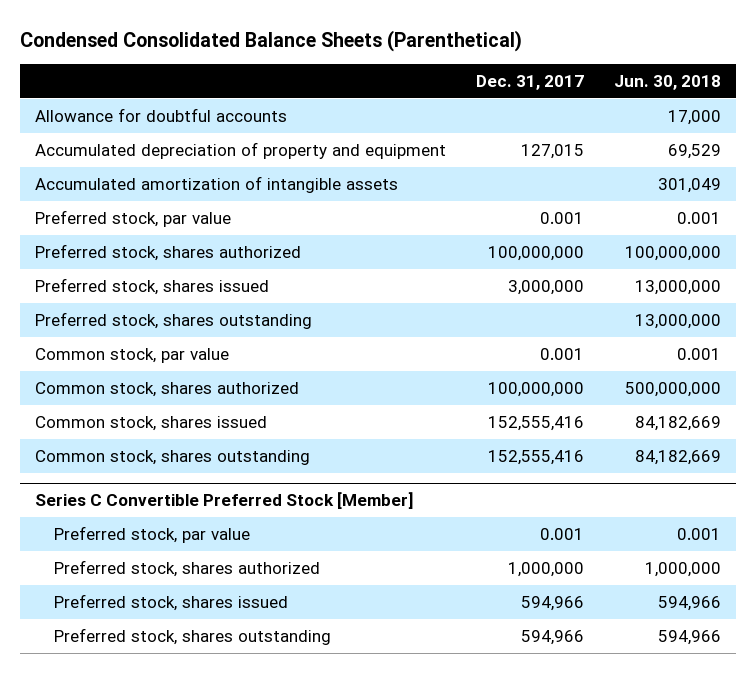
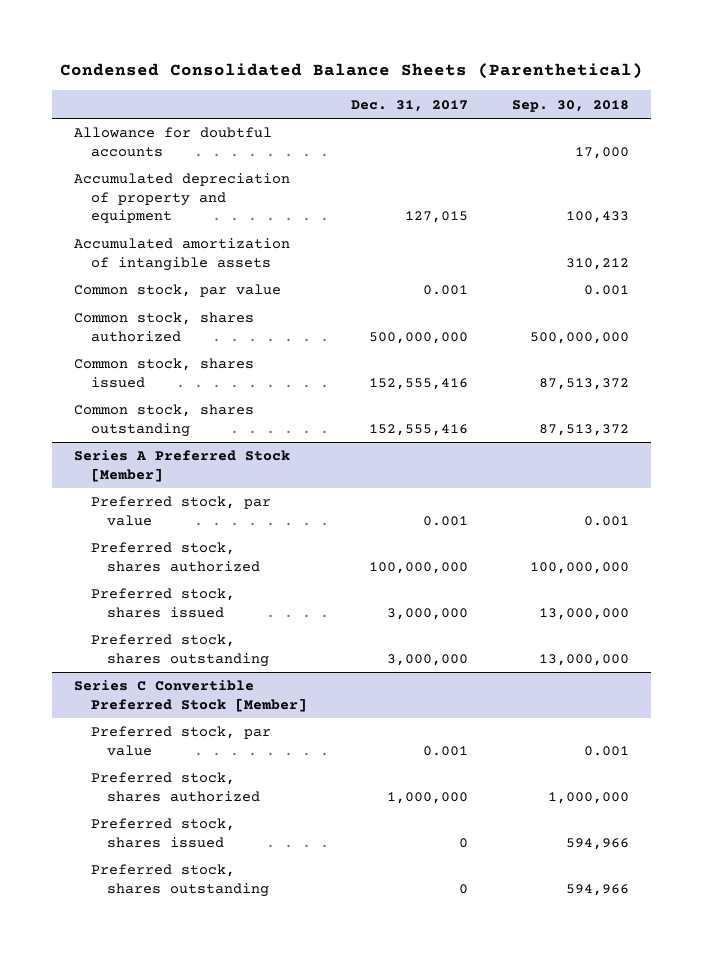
[613,74,721,90] Jun. 30, 2018 -> none
none -> [512,99,630,112] Sep. 30, 2018
[35,209,232,227] Preferred stock, par value -> none
[35,243,302,261] Preferred stock, shares authorized -> none
[35,277,270,295] Preferred stock, shares issued -> none
[35,311,313,329] Preferred stock, shares outstanding -> none
[488,381,585,397] 100,000,000 -> [368,331,468,344] 500,000,000
none -> [73,450,290,482] Series A Preferred Stock [Member]
none -> [90,496,271,526] Preferred stock, par value
none -> [90,542,261,572] Preferred stock, shares authorized
none -> [90,588,235,618] Preferred stock, shares issued
none -> [90,634,270,667] Preferred stock, shares outstanding
[521,595,585,611] 594,966 -> [458,837,468,848] 0
[521,629,585,645] 594,966 -> [458,883,468,894] 0

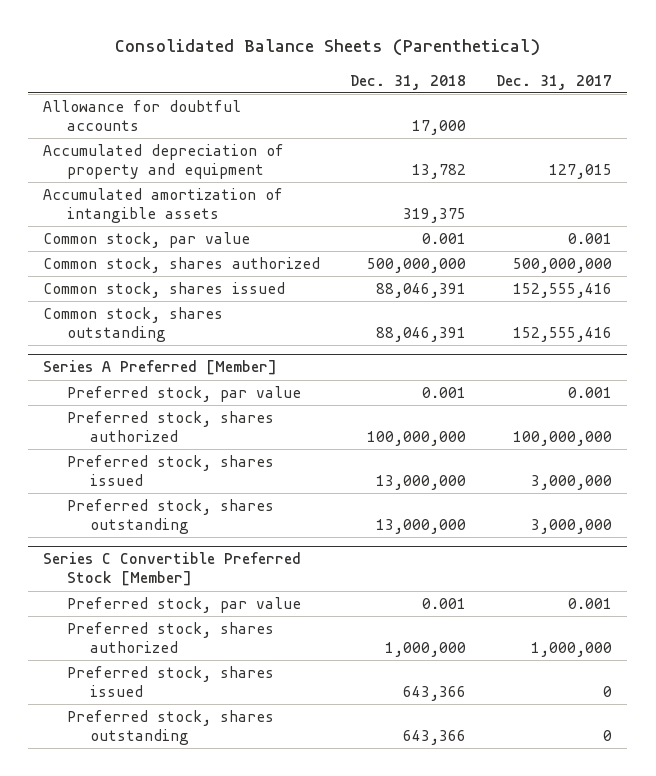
[59,63,643,80] Condensed Consolidated Balance Sheets (Parenthetical) -> [114,39,540,57] Consolidated Balance Sheets (Parenthetical)
[512,99,630,112] Sep. 30, 2018 -> none
none -> [350,74,467,90] Dec. 31, 2018
[73,450,290,482] Series A Preferred Stock [Member] -> [43,360,278,376] Series A Preferred [Member]

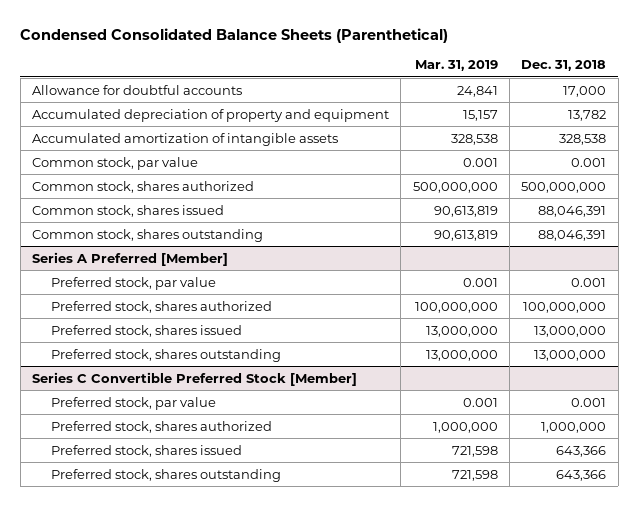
[114,39,540,57] Consolidated Balance Sheets (Parenthetical) -> [20,27,449,43] Condensed Consolidated Balance Sheets (Parenthetical)
[496,74,613,90] Dec. 31, 2017 -> none
none -> [414,60,498,72] Mar. 31, 2019
[403,207,467,223] 319,375 -> [559,133,607,145] 328,538

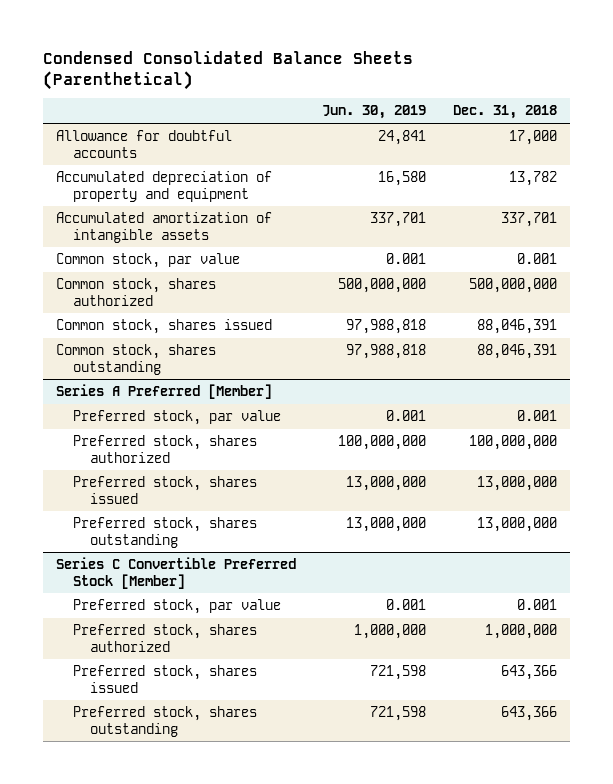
[414,60,498,72] Mar. 31, 2019 -> none
none -> [322,105,427,120] Jun. 30, 2019
[559,133,607,145] 328,538 -> [500,212,557,228] 337,701

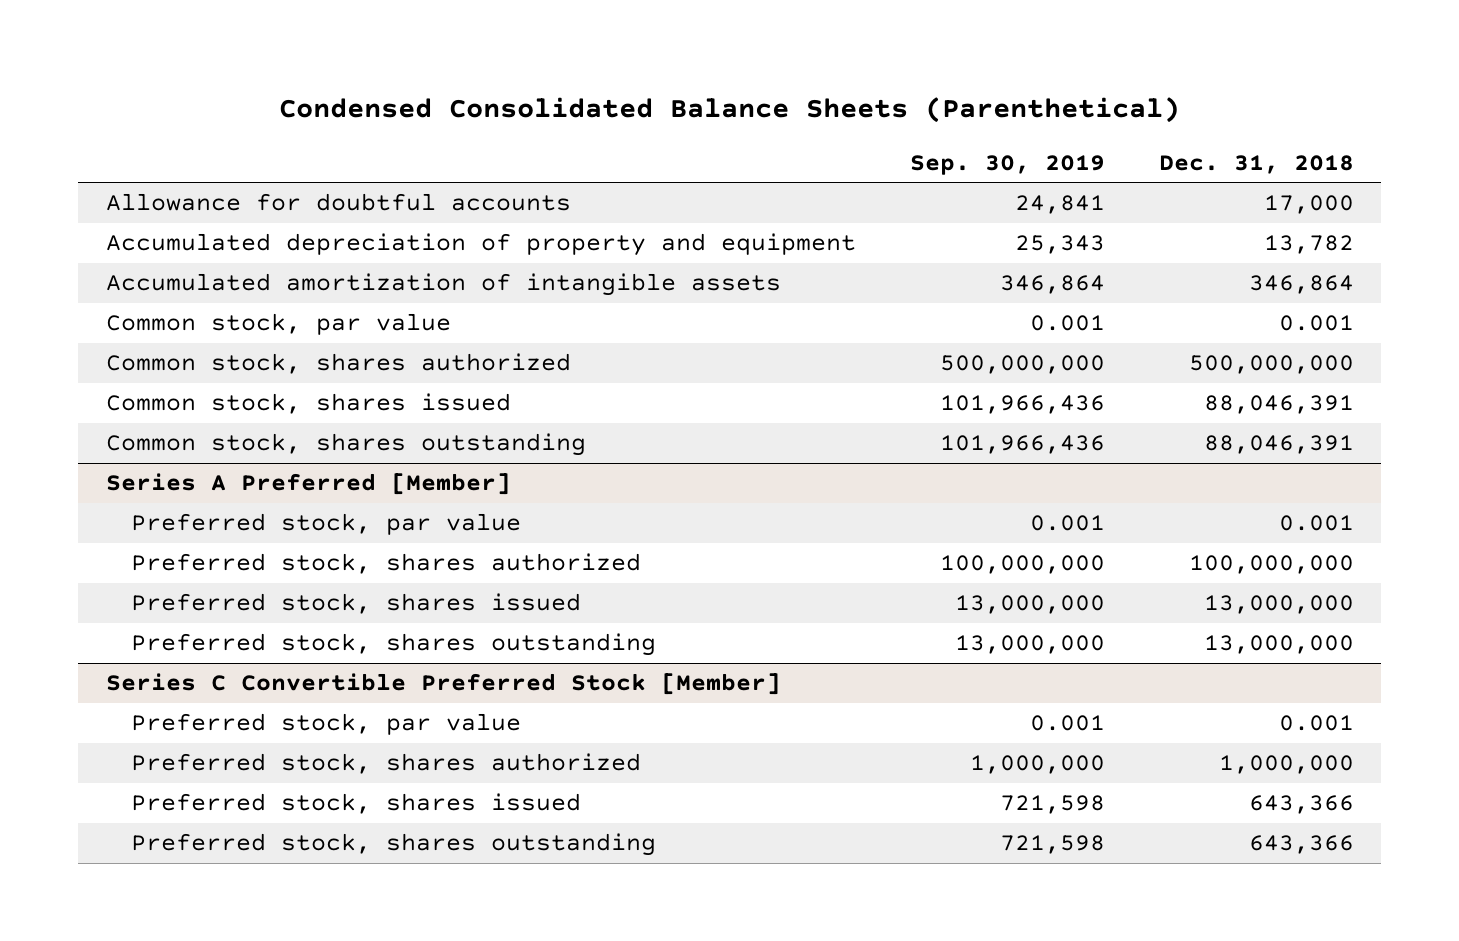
[322,105,427,120] Jun. 30, 2019 -> none
none -> [909,154,1105,175] Sep. 30, 2019
[500,212,557,228] 337,701 -> [1248,275,1354,295] 346,864

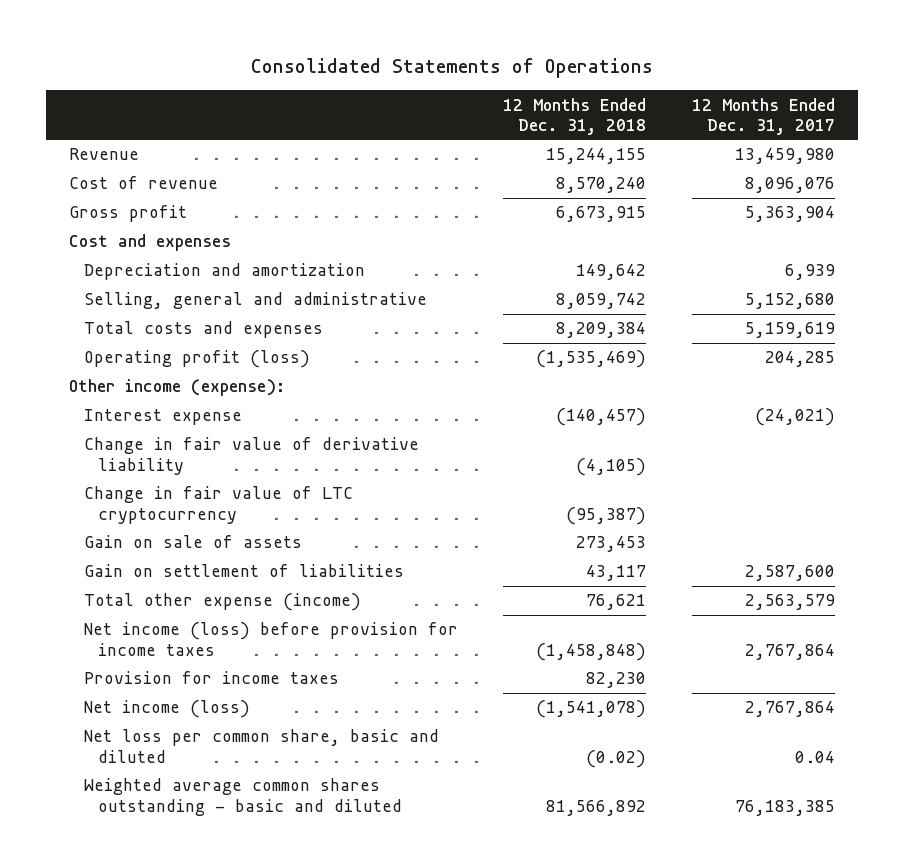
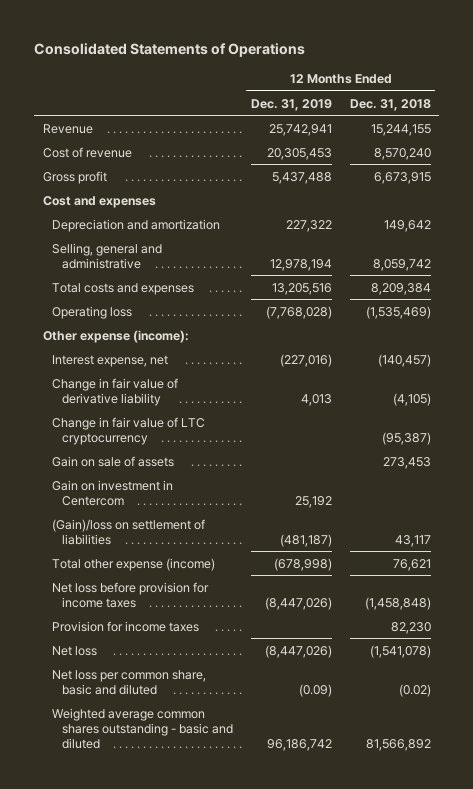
[692,97,836,136] 12 Months Ended Dec. 31, 2017 -> none
none -> [250,98,332,111] Dec. 31, 2019
[83,350,310,369] Operating profit (loss) -> [52,305,133,319] Operating loss
[69,379,286,397] Other income (expense): -> [42,329,189,343] Other expense (income):
[83,409,242,426] Interest expense -> [52,354,169,367] Interest expense, net
none -> [52,479,174,506] Gain on investment in Centercom
[83,564,404,578] Gain on settlement of liabilities -> [52,518,206,545] (Gain)/loss on settlement of liabilities
[83,622,458,656] Net income (loss) before provision for income taxes -> [52,581,210,608] Net loss before provision for income taxes
[83,700,250,719] Net income (loss) -> [52,645,98,656] Net loss

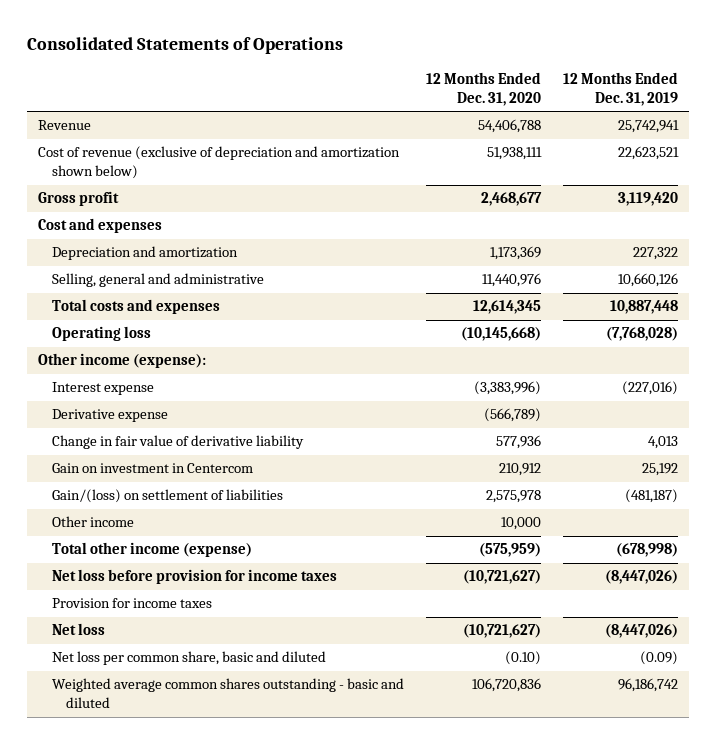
[349,98,431,111] Dec. 31, 2018 -> none
none -> [425,71,541,106] 12 Months Ended Dec. 31, 2020
[42,146,132,158] Cost of revenue -> [37,146,400,180] Cost of revenue (exclusive of depreciation and amortization shown below)
[266,147,332,160] 20,305,453 -> [617,146,679,161] 22,623,521
[271,171,332,184] 5,437,488 -> [617,192,678,207] 3,119,420
[269,258,332,271] 12,978,194 -> [617,273,678,288] 10,660,126
[271,282,332,295] 13,205,516 -> [609,300,678,315] 10,887,448
[42,329,189,343] Other expense (income): -> [37,353,206,369] Other income (expense):
[52,354,169,367] Interest expense, net -> [51,382,154,396] Interest expense
none -> [51,409,168,423] Derivative expense
[52,416,206,445] Change in fair value of LTC cryptocurrency -> none
[52,455,175,467] Gain on sale of assets -> none
[52,518,206,545] (Gain)/loss on settlement of liabilities -> [51,489,283,504] Gain/(loss) on settlement of liabilities
none -> [51,516,134,528] Other income
[52,557,216,571] Total other expense (income) -> [51,542,252,558] Total other income (expense)

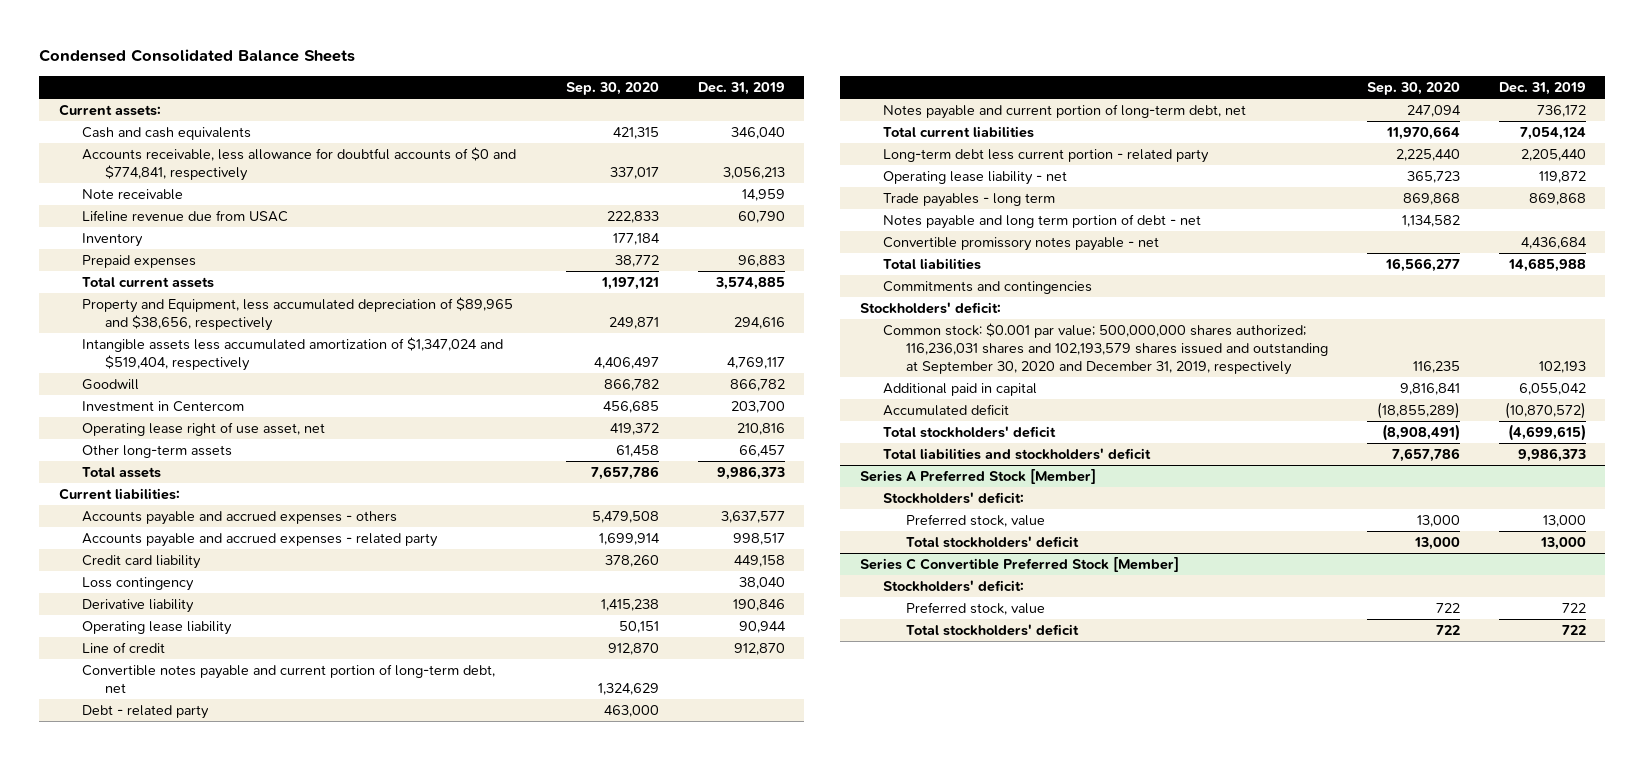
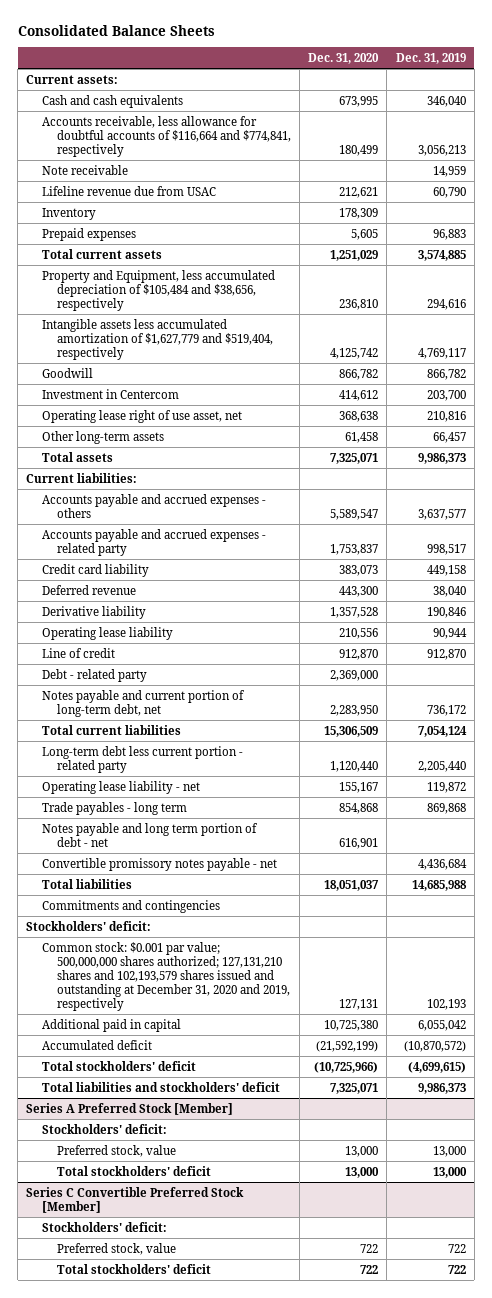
[39,49,356,63] Condensed Consolidated Balance Sheets -> [17,24,215,36] Consolidated Balance Sheets
[565,81,659,95] Sep. 30, 2020 -> none
none -> [308,52,380,64] Dec. 31, 2020
[81,147,516,181] Accounts receivable, less allowance for doubtful accounts of $0 and $774,841, respectively -> [41,115,291,157] Accounts receivable, less allowance for doubtful accounts of $116,664 and $774,841, respectively
[81,297,513,331] Property and Equipment, less accumulated depreciation of $89,965 and $38,656, respectively -> [41,269,275,311] Property and Equipment, less accumulated depreciation of $105,484 and $38,656, respectively
[81,337,503,371] Intangible assets less accumulated amortization of $1,347,024 and $519,404, respectively -> [41,318,273,360] Intangible assets less accumulated amortization of $1,627,779 and $519,404, respectively
[81,577,194,592] Loss contingency -> [41,584,136,595] Deferred revenue
[81,664,495,693] Convertible notes payable and current portion of long-term debt, net -> none
[882,323,1328,375] Common stock: $0.001 par value; 500,000,000 shares authorized; 116,236,031 shares and 102,193,579 shares issued and outstanding at September 30, 2020 and December 31, 2019, respectively -> [41,941,290,1011] Common stock: $0.001 par value; 500,000,000 shares authorized; 127,131,210 shares and 102,193,579 shares issued and outstanding at December 31, 2020 and 2019, respectively

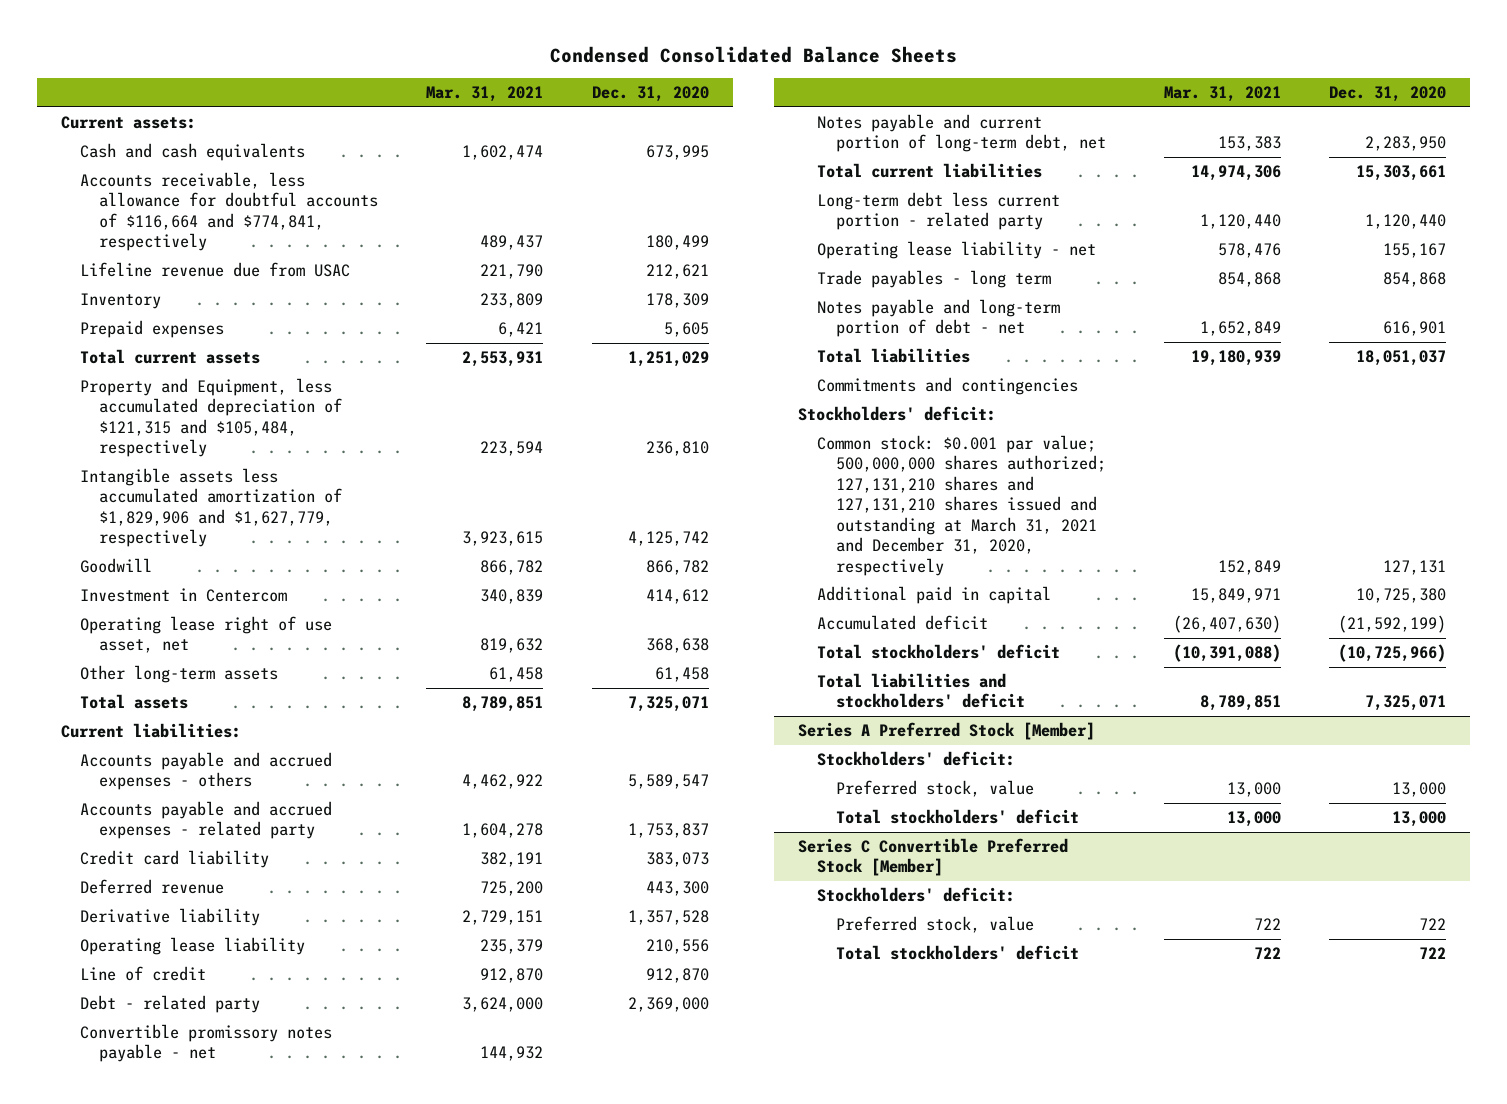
[17,24,215,36] Consolidated Balance Sheets -> [549,46,957,64] Condensed Consolidated Balance Sheets
[395,52,466,64] Dec. 31, 2019 -> none
none -> [426,86,544,103] Mar. 31, 2021
[41,164,128,175] Note receivable -> none
[41,269,275,311] Property and Equipment, less accumulated depreciation of $105,484 and $38,656, respectively -> [79,378,342,458] Property and Equipment, less accumulated depreciation of $121,315 and $105,484, respectively
[41,318,273,360] Intangible assets less accumulated amortization of $1,627,779 and $519,404, respectively -> [79,468,342,548] Intangible assets less accumulated amortization of $1,829,906 and $1,627,779, respectively
[41,857,277,871] Convertible promissory notes payable - net -> [79,1024,332,1063] Convertible promissory notes payable - net
[324,725,379,737] 15,306,509 -> [1356,165,1447,182] 15,303,661
[41,822,258,847] Notes payable and long term portion of debt - net -> [817,299,1061,338] Notes payable and long-term portion of debt - net
[41,941,290,1011] Common stock: $0.001 par value; 500,000,000 shares authorized; 127,131,210 shares and 102,193,579 shares issued and outstanding at December 31, 2020 and 2019, respectively -> [817,435,1107,576] Common stock: $0.001 par value; 500,000,000 shares authorized; 127,131,210 shares and 127,131,210 shares issued and outstanding at March 31, 2021 and December 31, 2020, respectively

